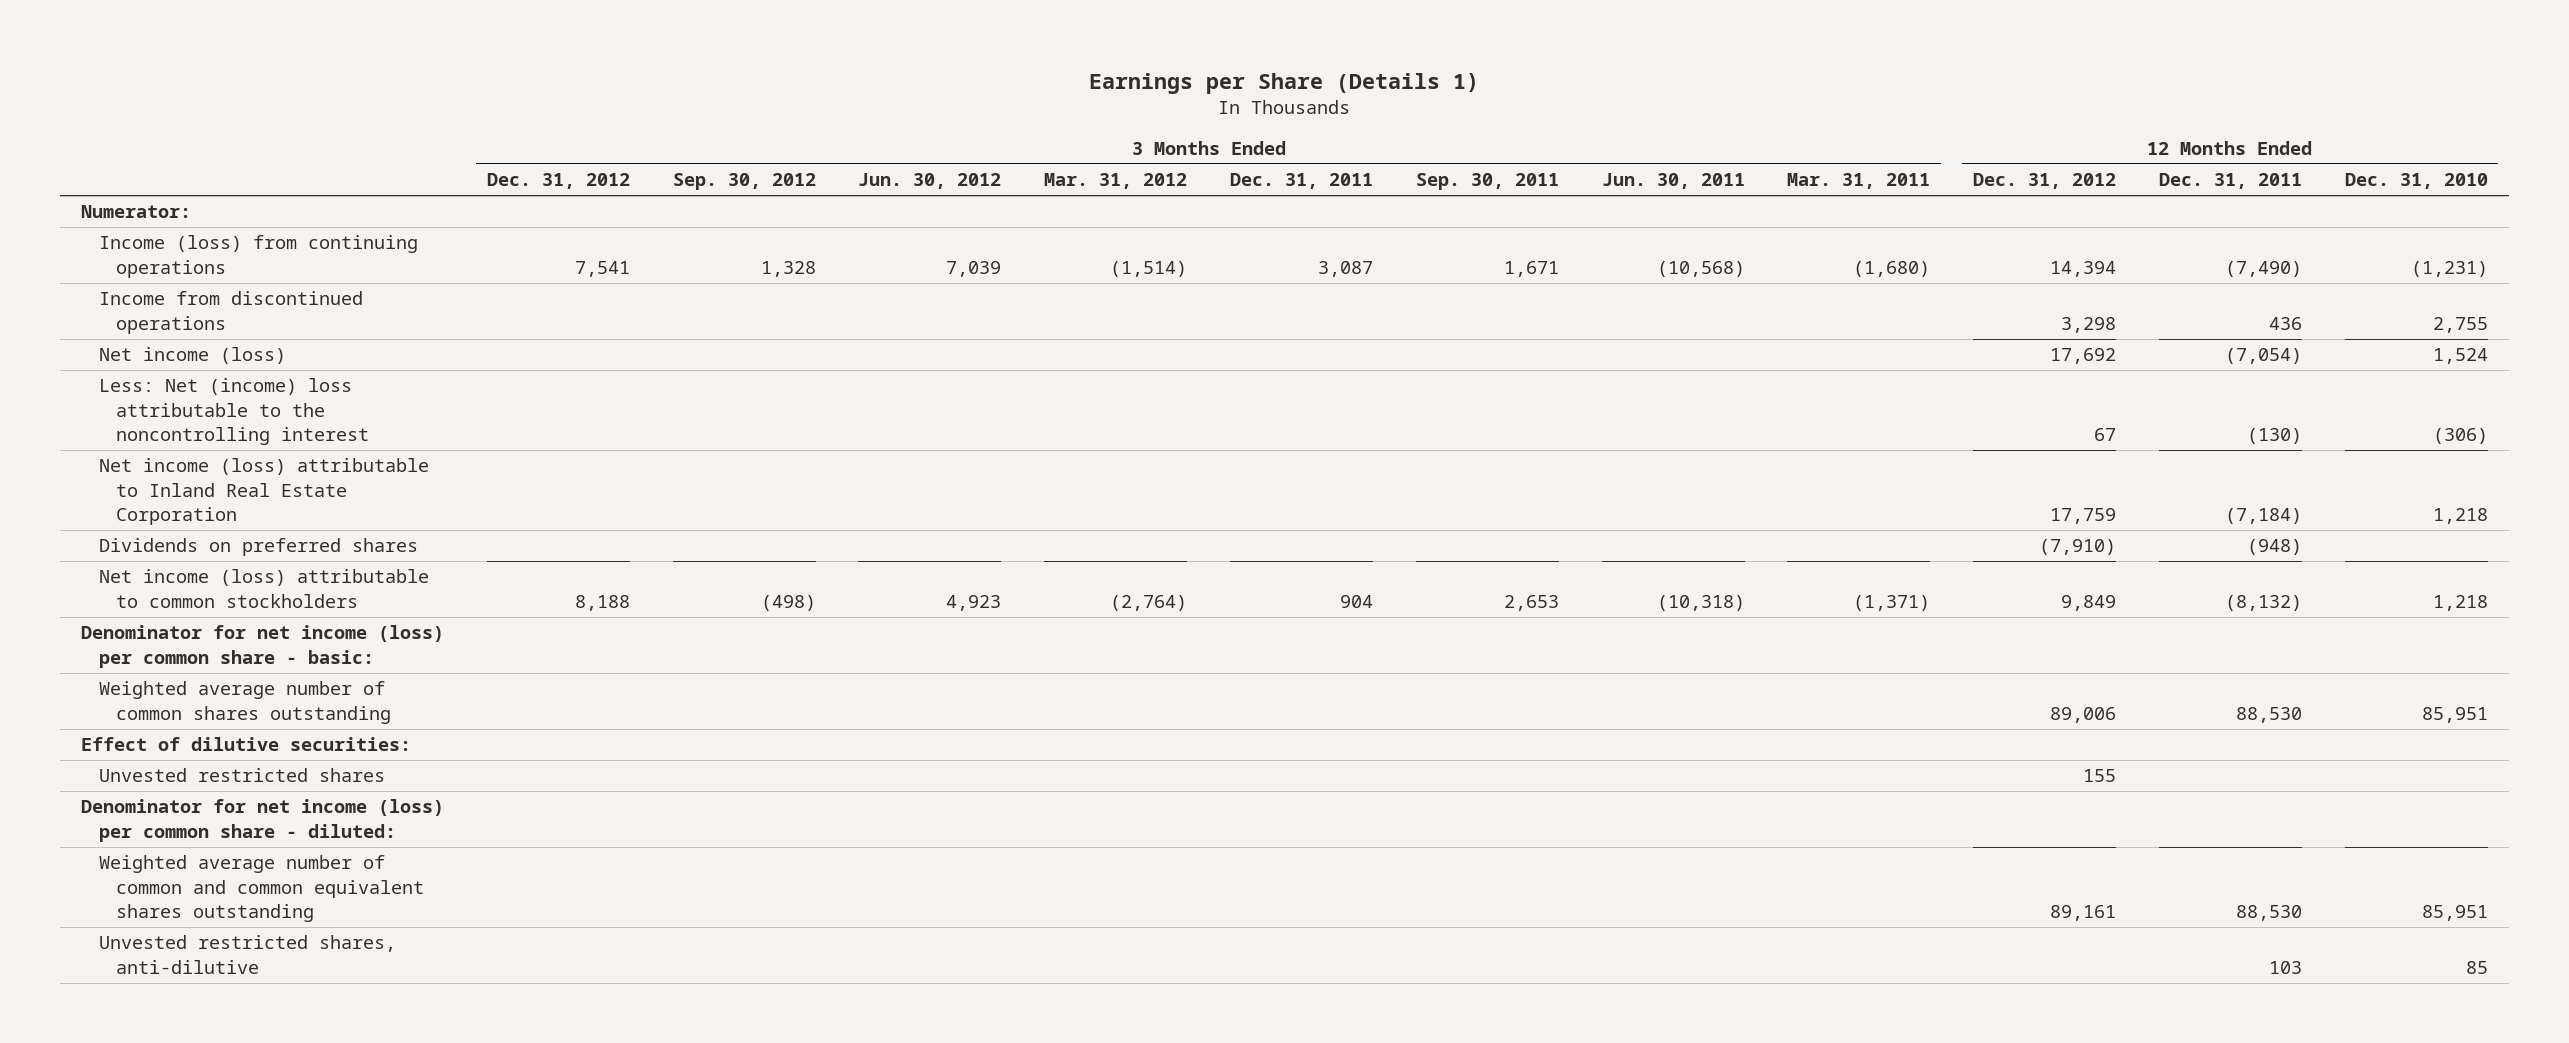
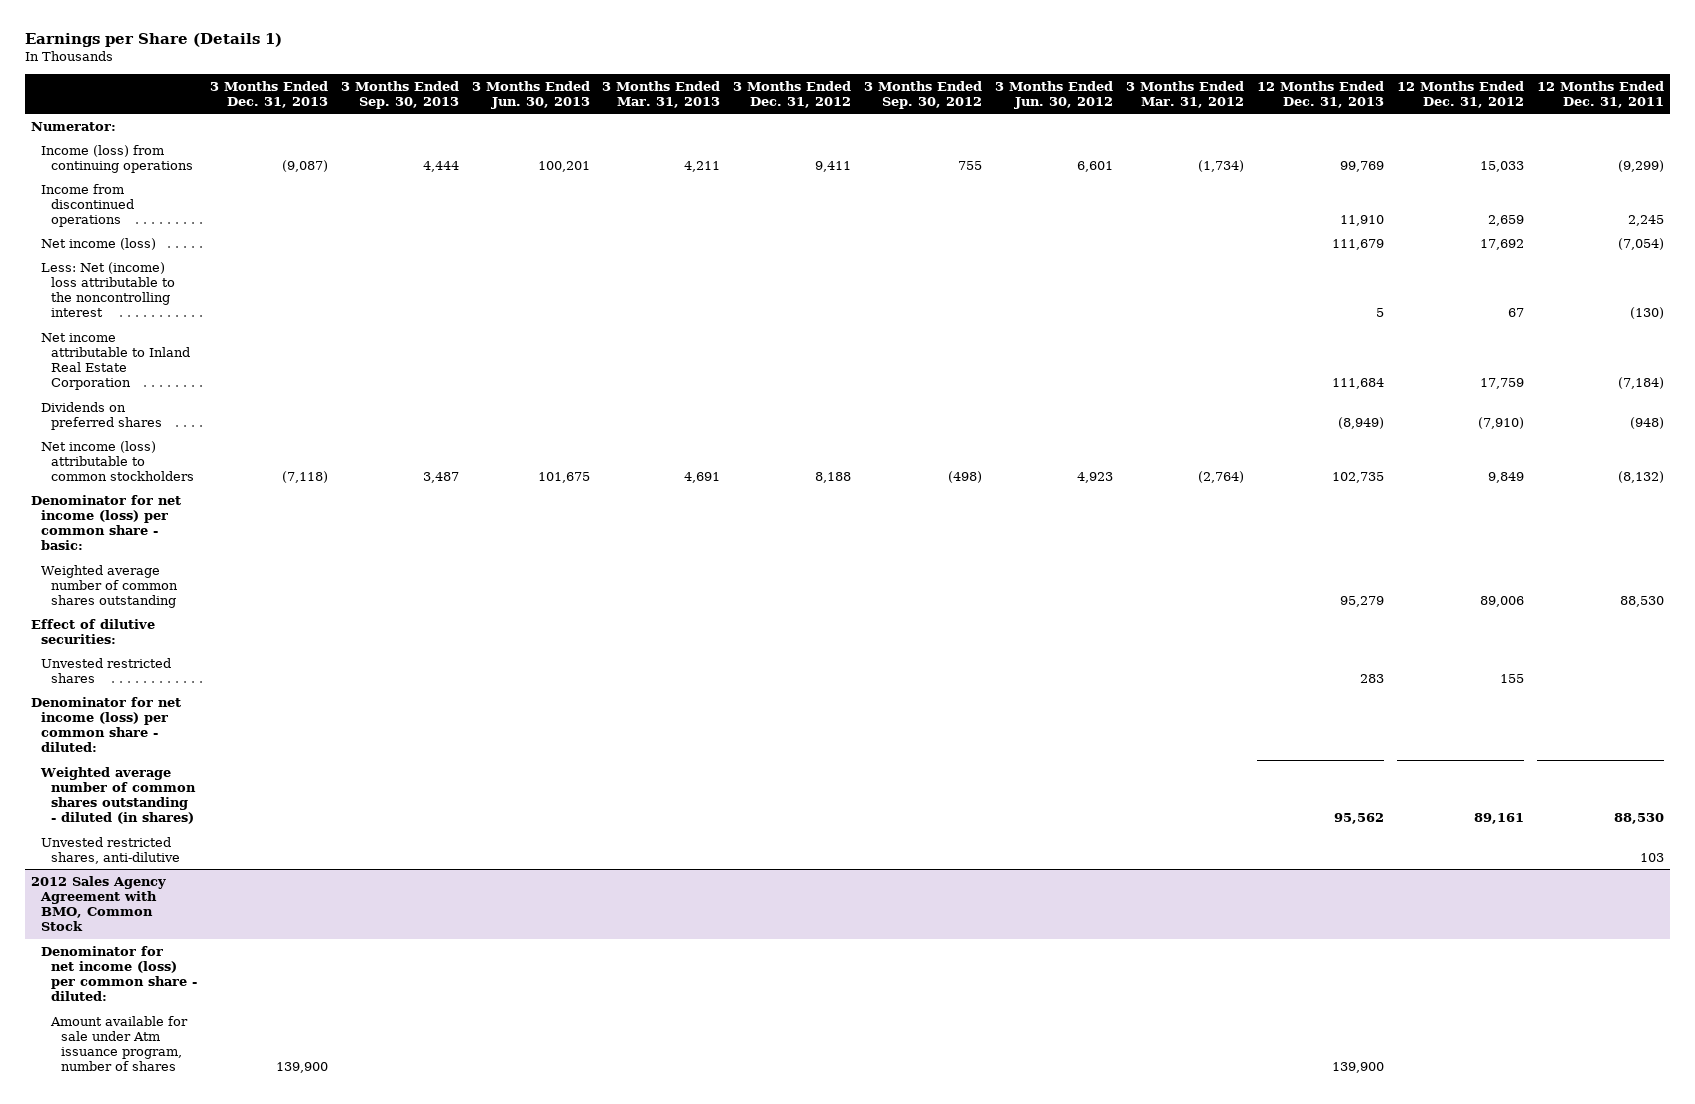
[1229,173,1373,190] Dec. 31, 2011 -> none
[1415,173,1559,191] Sep. 30, 2011 -> none
[1601,173,1745,190] Jun. 30, 2011 -> none
[1787,173,1931,190] Mar. 31, 2011 -> none
[2344,173,2488,190] Dec. 31, 2010 -> none
none -> [209,80,328,108] 3 Months Ended Dec. 31, 2013
none -> [340,80,459,109] 3 Months Ended Sep. 30, 2013
none -> [471,80,590,109] 3 Months Ended Jun. 30, 2013
none -> [602,80,721,108] 3 Months Ended Mar. 31, 2013
none -> [1256,80,1384,108] 12 Months Ended Dec. 31, 2013
[574,260,630,277] 7,541 -> [815,160,852,172] 9,411
[760,260,816,277] 1,328 -> [958,160,983,170] 755
[946,260,1002,277] 7,039 -> [1077,160,1114,172] 6,601
[1110,260,1188,277] (1,514) -> [1197,159,1244,172] (1,734)
[2050,260,2117,277] 14,394 -> [1479,160,1524,172] 15,033
[2224,260,2302,277] (7,490) -> [1617,159,1664,172] (9,299)
[2061,316,2117,333] 3,298 -> [1487,215,1524,227] 2,659
[2268,316,2302,330] 436 -> [1627,215,1664,227] 2,245
[98,458,429,525] Net income (loss) attributable to Inland Real Estate Corporation -> [41,332,191,391] Net income attributable to Inland Real Estate Corporation
[98,855,425,922] Weighted average number of common and common equivalent shares outstanding -> [40,766,197,825] Weighted average number of common shares outstanding - diluted (in shares)
none -> [31,875,167,932] 2012 Sales Agency Agreement with BMO, Common Stock
none -> [41,945,198,1002] Denominator for net income (loss) per common share - diluted:
none -> [50,1015,189,1072] Amount available for sale under Atm issuance program, number of shares

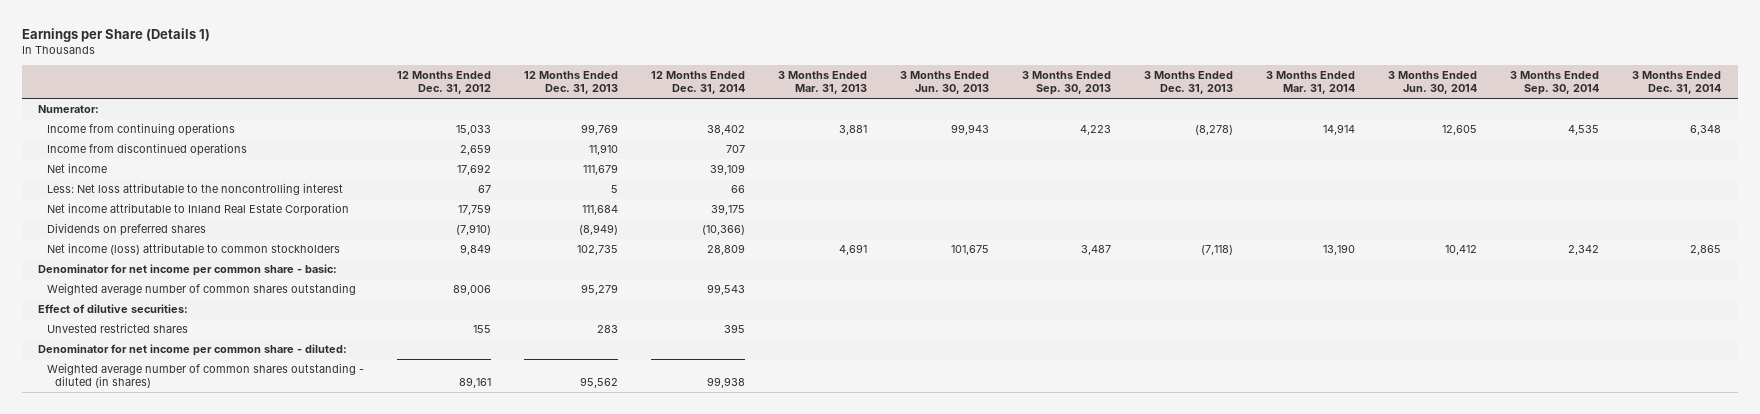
[733,80,852,108] 3 Months Ended Dec. 31, 2012 -> none
[864,80,983,109] 3 Months Ended Sep. 30, 2012 -> none
[995,80,1114,109] 3 Months Ended Jun. 30, 2012 -> none
[1125,80,1244,108] 3 Months Ended Mar. 31, 2012 -> none
[1536,80,1664,108] 12 Months Ended Dec. 31, 2011 -> none
none -> [650,71,745,95] 12 Months Ended Dec. 31, 2014
none -> [1266,71,1356,95] 3 Months Ended Mar. 31, 2014
none -> [1388,71,1478,95] 3 Months Ended Jun. 30, 2014
none -> [1510,71,1600,96] 3 Months Ended Sep. 30, 2014
none -> [1632,71,1722,95] 3 Months Ended Dec. 31, 2014
[41,144,194,173] Income (loss) from continuing operations -> [46,122,235,136] Income from continuing operations
[281,159,328,172] (9,087) -> [1195,124,1234,135] (8,278)
[422,160,459,172] 4,444 -> [1080,124,1112,135] 4,223
[537,160,590,172] 100,201 -> [951,123,990,135] 99,943
[684,160,721,172] 4,211 -> [839,124,868,135] 3,881
[41,237,157,250] Net income (loss) -> [46,162,107,173] Net income
[41,261,176,318] Less: Net (income) loss attributable to the noncontrolling interest -> [46,182,343,195] Less: Net loss attributable to the noncontrolling interest
[31,494,182,551] Denominator for net income (loss) per common share - basic: -> [38,263,338,276] Denominator for net income per common share - basic:
[31,696,182,753] Denominator for net income (loss) per common share - diluted: -> [38,343,348,356] Denominator for net income per common share - diluted:
[41,836,181,864] Unvested restricted shares, anti-dilutive -> none
[31,875,167,932] 2012 Sales Agency Agreement with BMO, Common Stock -> none
[41,945,198,1002] Denominator for net income (loss) per common share - diluted: -> none
[50,1015,189,1072] Amount available for sale under Atm issuance program, number of shares -> none

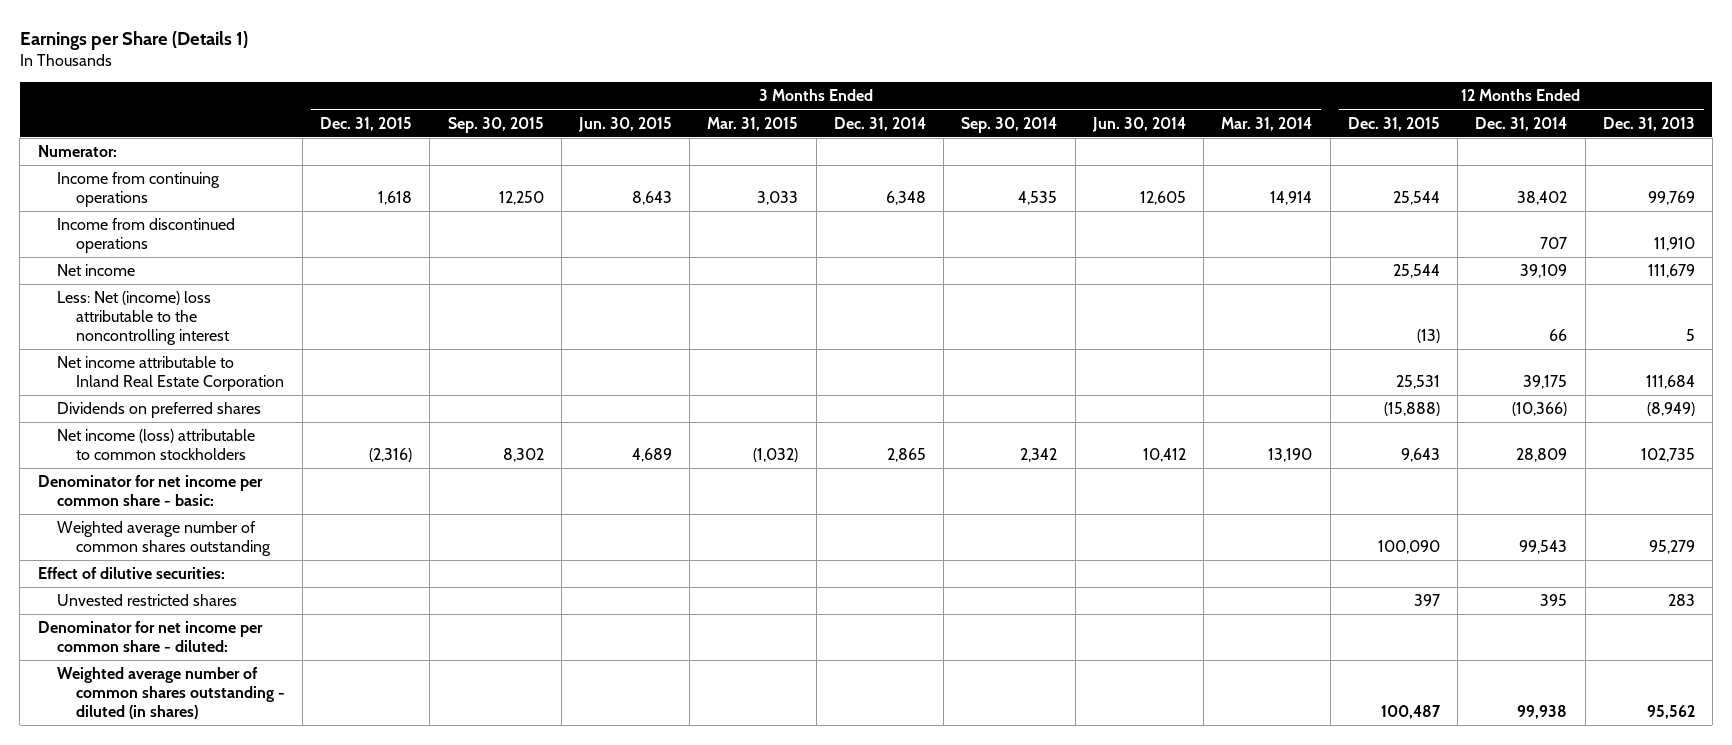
[396,71,491,95] 12 Months Ended Dec. 31, 2012 -> none
[778,71,868,95] 3 Months Ended Mar. 31, 2013 -> none
[900,71,990,95] 3 Months Ended Jun. 30, 2013 -> none
[1022,71,1112,96] 3 Months Ended Sep. 30, 2013 -> none
[1144,71,1234,95] 3 Months Ended Dec. 31, 2013 -> none
none -> [320,116,413,131] Dec. 31, 2015
none -> [447,116,544,133] Sep. 30, 2015
none -> [578,116,673,132] Jun. 30, 2015
none -> [707,116,799,131] Mar. 31, 2015
none -> [1347,116,1440,131] Dec. 31, 2015
[46,182,343,195] Less: Net loss attributable to the noncontrolling interest -> [56,291,230,345] Less: Net (income) loss attributable to the noncontrolling interest

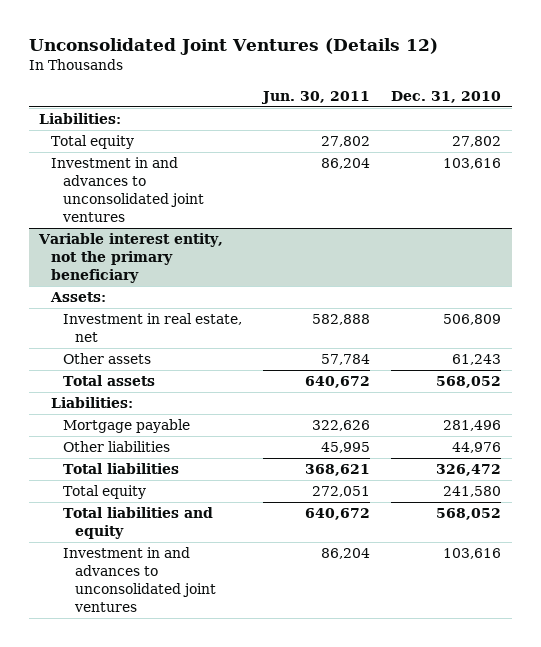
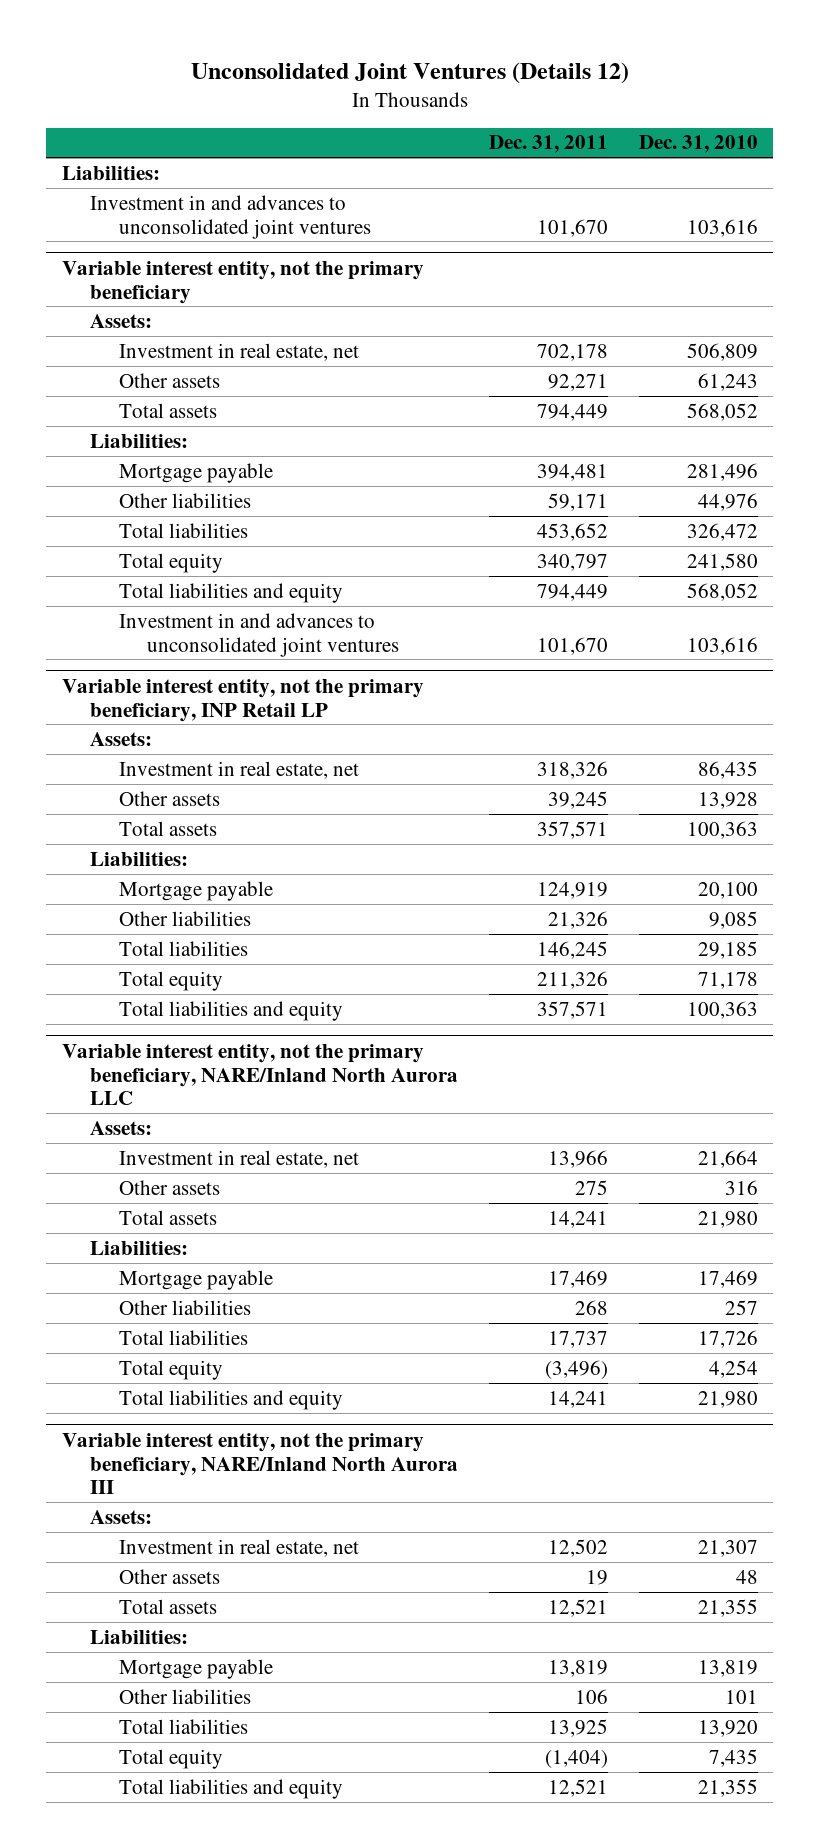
[261,90,371,104] Jun. 30, 2011 -> none
none -> [488,135,608,154] Dec. 31, 2011
[51,135,135,150] Total equity -> none
none -> [61,678,424,722] Variable interest entity, not the primary beneficiary, INP Retail LP
none -> [90,731,153,746] Assets:
none -> [118,760,359,779] Investment in real estate, net
none -> [118,790,220,806] Other assets
none -> [118,820,217,836] Total assets
none -> [90,851,189,866] Liabilities:
none -> [118,880,273,901] Mortgage payable
none -> [118,910,251,926] Other liabilities
none -> [118,940,248,956] Total liabilities
none -> [118,970,223,991] Total equity
none -> [118,1000,343,1021] Total liabilities and equity
none -> [61,1043,459,1106] Variable interest entity, not the primary beneficiary, NARE/Inland North Aurora LLC
none -> [90,1120,153,1135] Assets:
none -> [118,1149,359,1168] Investment in real estate, net
none -> [118,1179,220,1195] Other assets
none -> [118,1209,217,1225] Total assets
none -> [90,1240,189,1255] Liabilities:
none -> [118,1269,273,1290] Mortgage payable
none -> [118,1299,251,1315] Other liabilities
none -> [118,1329,248,1345] Total liabilities
none -> [118,1359,223,1380] Total equity
none -> [118,1389,343,1410] Total liabilities and equity
none -> [61,1432,459,1495] Variable interest entity, not the primary beneficiary, NARE/Inland North Aurora III
none -> [90,1509,153,1524] Assets:
none -> [118,1538,359,1557] Investment in real estate, net
none -> [118,1568,220,1584] Other assets
none -> [118,1598,217,1614] Total assets
none -> [90,1629,189,1644] Liabilities:
none -> [118,1658,273,1679] Mortgage payable
none -> [118,1688,251,1704] Other liabilities
none -> [118,1718,248,1734] Total liabilities
none -> [118,1748,223,1769] Total equity
none -> [118,1778,343,1799] Total liabilities and equity

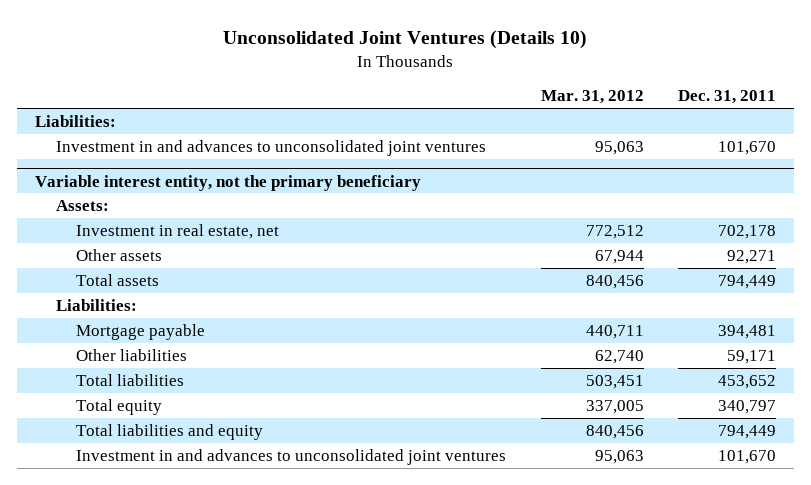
[190,61,629,84] Unconsolidated Joint Ventures (Details 12) -> [223,29,588,49] Unconsolidated Joint Ventures (Details 10)
[638,135,758,154] Dec. 31, 2010 -> none
none -> [540,90,644,105] Mar. 31, 2012
[61,678,424,722] Variable interest entity, not the primary beneficiary, INP Retail LP -> none
[90,731,153,746] Assets: -> none
[118,760,359,779] Investment in real estate, net -> none
[118,790,220,806] Other assets -> none
[118,820,217,836] Total assets -> none
[90,851,189,866] Liabilities: -> none
[118,880,273,901] Mortgage payable -> none
[118,910,251,926] Other liabilities -> none
[118,940,248,956] Total liabilities -> none
[118,970,223,991] Total equity -> none
[118,1000,343,1021] Total liabilities and equity -> none
[61,1043,459,1106] Variable interest entity, not the primary beneficiary, NARE/Inland North Aurora LLC -> none
[90,1120,153,1135] Assets: -> none
[118,1149,359,1168] Investment in real estate, net -> none
[118,1179,220,1195] Other assets -> none
[118,1209,217,1225] Total assets -> none
[90,1240,189,1255] Liabilities: -> none
[118,1269,273,1290] Mortgage payable -> none
[118,1299,251,1315] Other liabilities -> none
[118,1329,248,1345] Total liabilities -> none
[118,1359,223,1380] Total equity -> none
[118,1389,343,1410] Total liabilities and equity -> none
[61,1432,459,1495] Variable interest entity, not the primary beneficiary, NARE/Inland North Aurora III -> none
[90,1509,153,1524] Assets: -> none
[118,1538,359,1557] Investment in real estate, net -> none
[118,1568,220,1584] Other assets -> none
[118,1598,217,1614] Total assets -> none
[90,1629,189,1644] Liabilities: -> none
[118,1658,273,1679] Mortgage payable -> none
[118,1688,251,1704] Other liabilities -> none
[118,1718,248,1734] Total liabilities -> none
[118,1748,223,1769] Total equity -> none
[118,1778,343,1799] Total liabilities and equity -> none

